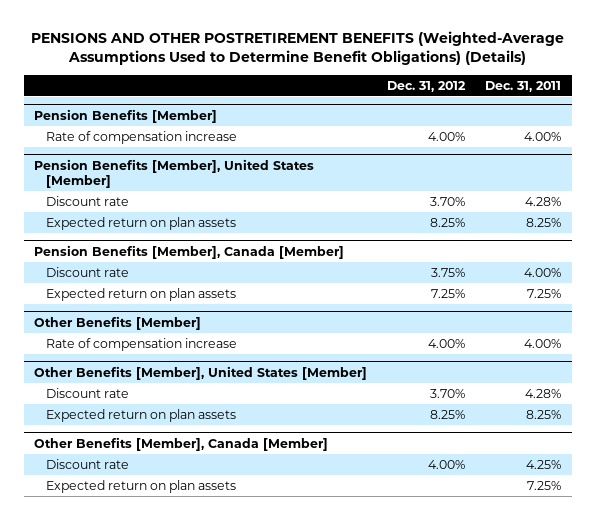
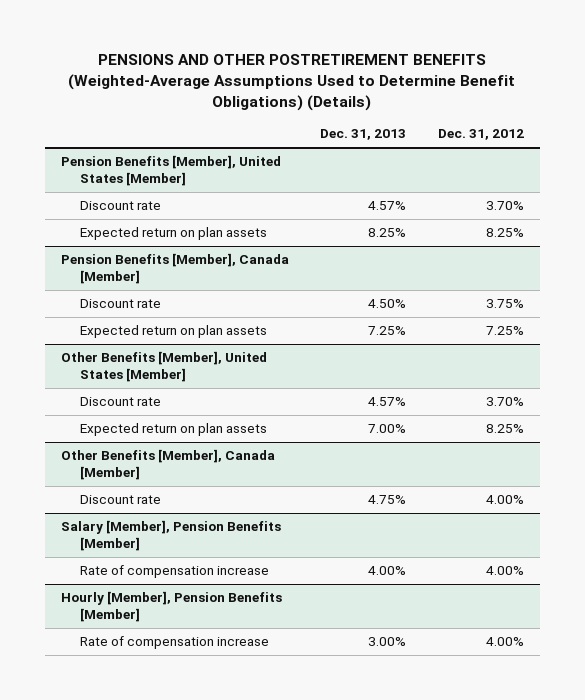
[485,80,562,92] Dec. 31, 2011 -> none
none -> [320,129,407,141] Dec. 31, 2013
[34,108,218,123] Pension Benefits [Member] -> none
[45,130,237,144] Rate of compensation increase -> none
[34,315,202,330] Other Benefits [Member] -> none
[45,337,237,351] Rate of compensation increase -> none
[45,479,236,493] Expected return on plan assets -> none
none -> [60,520,281,551] Salary [Member], Pension Benefits [Member]
none -> [80,565,270,579] Rate of compensation increase
none -> [60,591,282,622] Hourly [Member], Pension Benefits [Member]
none -> [80,636,270,650] Rate of compensation increase

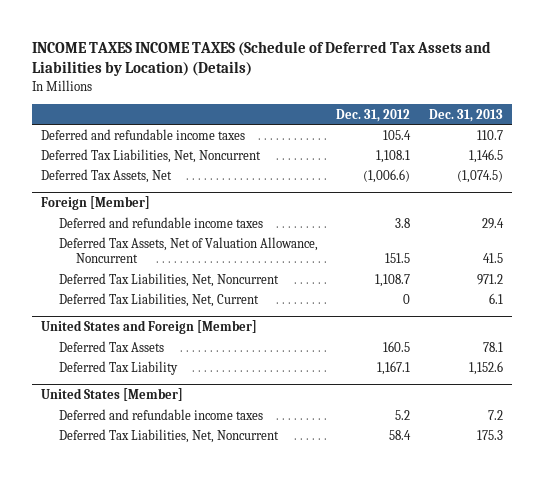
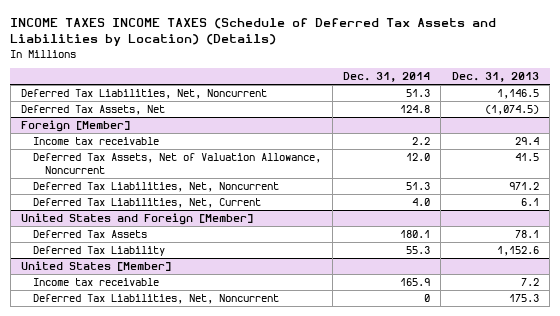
[336,108,411,122] Dec. 31, 2012 -> none
none -> [342,72,430,83] Dec. 31, 2014
[41,128,246,140] Deferred and refundable income taxes -> none
[58,216,263,228] Deferred and refundable income taxes -> [33,136,160,145] Income tax receivable
[58,408,263,420] Deferred and refundable income taxes -> [33,277,160,286] Income tax receivable

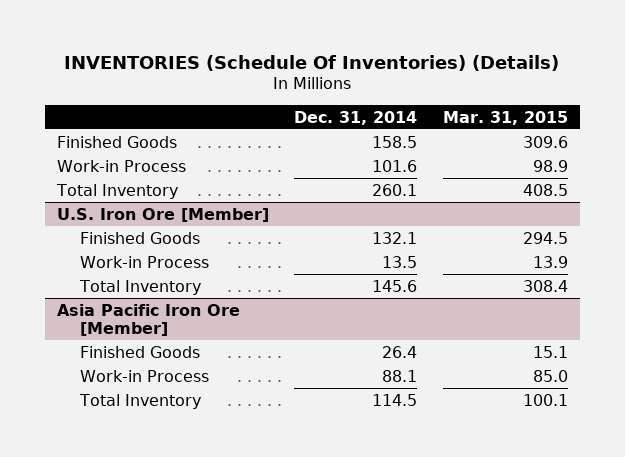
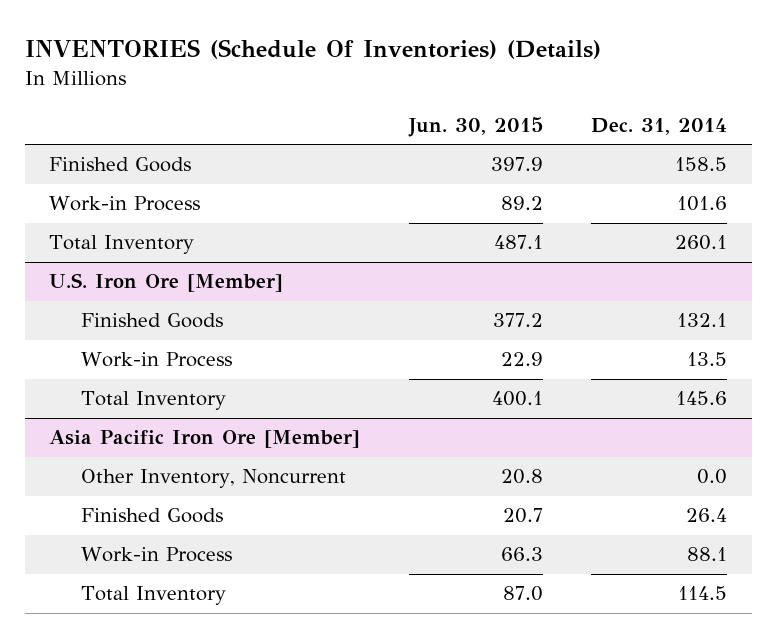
[442,110,568,125] Mar. 31, 2015 -> none
none -> [407,116,543,137] Jun. 30, 2015
none -> [80,469,346,489] Other Inventory, Noncurrent

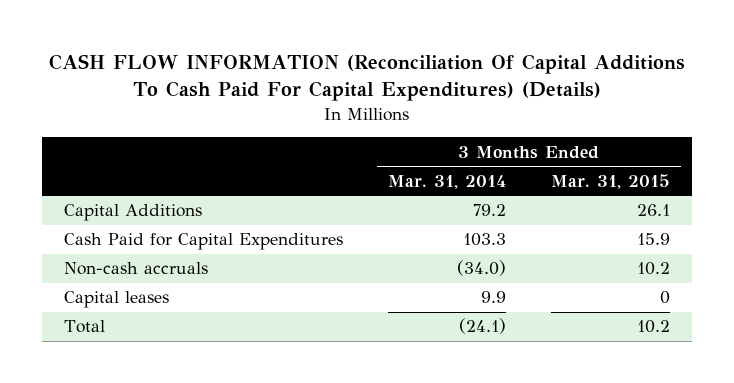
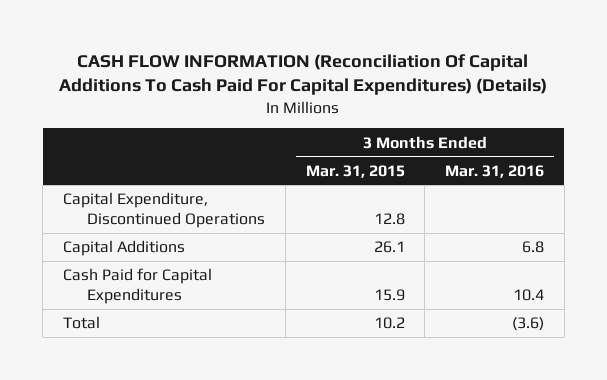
[388,174,507,189] Mar. 31, 2014 -> none
none -> [445,164,545,178] Mar. 31, 2016
none -> [62,192,266,228] Capital Expenditure, Discontinued Operations
[64,262,209,276] Non-cash accruals -> none
[64,291,170,309] Capital leases -> none

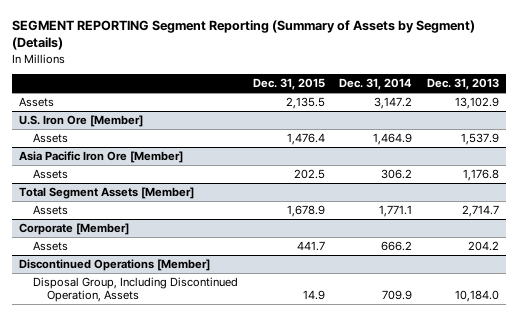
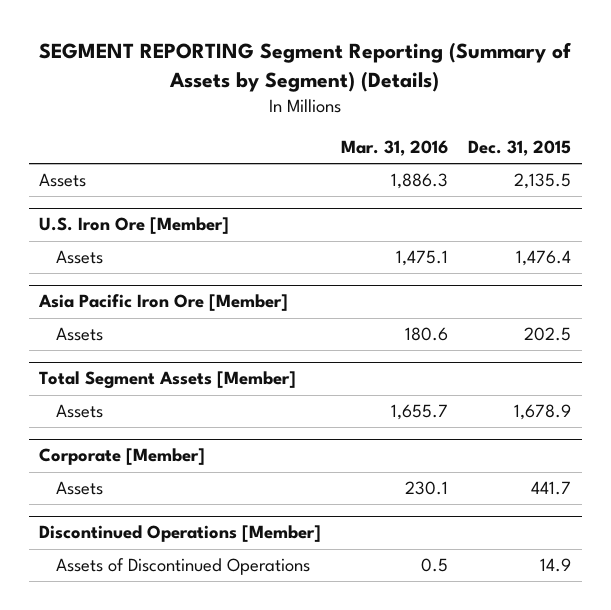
[339,78,413,91] Dec. 31, 2014 -> none
[426,78,499,91] Dec. 31, 2013 -> none
none -> [341,140,449,157] Mar. 31, 2016
[33,276,239,303] Disposal Group, Including Discontinued Operation, Assets -> [56,558,311,576] Assets of Discontinued Operations

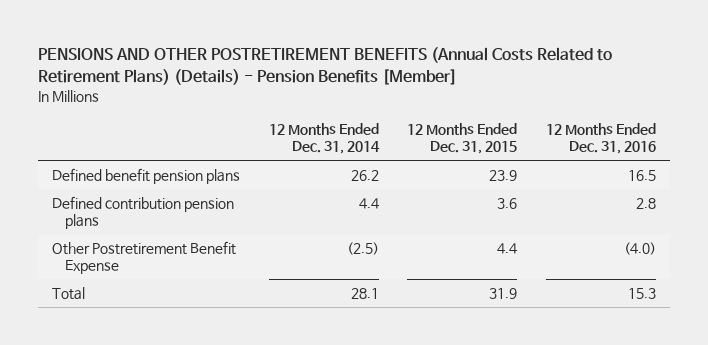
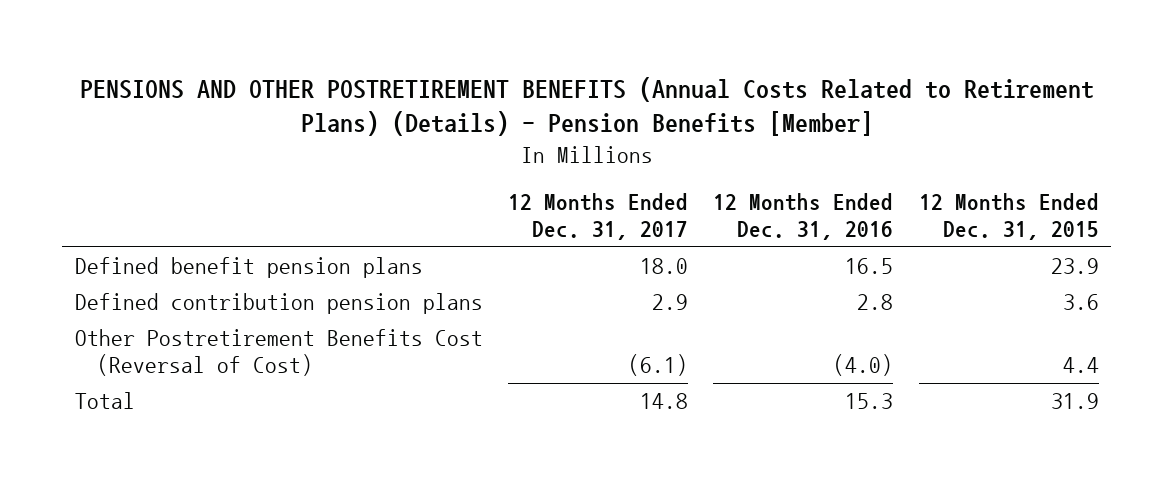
[268,123,380,155] 12 Months Ended Dec. 31, 2014 -> none
none -> [507,192,688,241] 12 Months Ended Dec. 31, 2017
[52,241,237,275] Other Postretirement Benefit Expense -> [74,328,483,377] Other Postretirement Benefits Cost (Reversal of Cost)

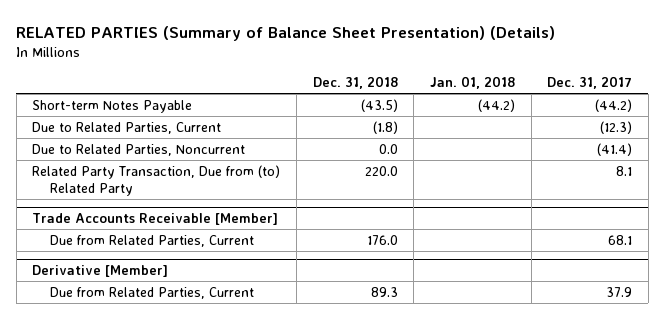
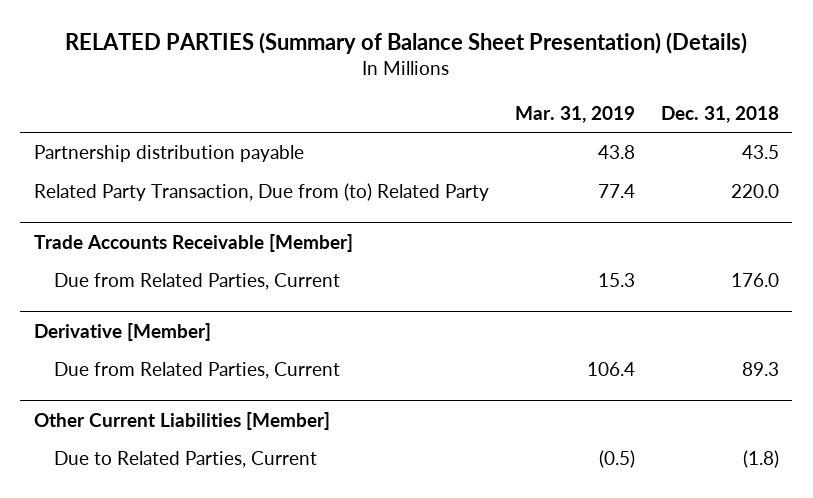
[429,76,515,90] Jan. 01, 2018 -> none
[547,76,633,90] Dec. 31, 2017 -> none
none -> [514,105,635,123] Mar. 31, 2019
[32,99,193,113] Short-term Notes Payable -> none
[32,121,222,134] Due to Related Parties, Current -> none
[32,143,246,156] Due to Related Parties, Noncurrent -> none
none -> [33,145,304,163] Partnership distribution payable
none -> [33,411,330,430] Other Current Liabilities [Member]
none -> [53,451,317,469] Due to Related Parties, Current

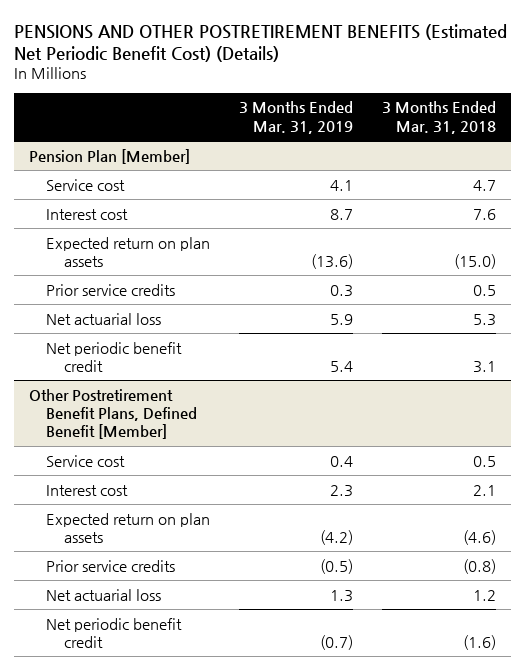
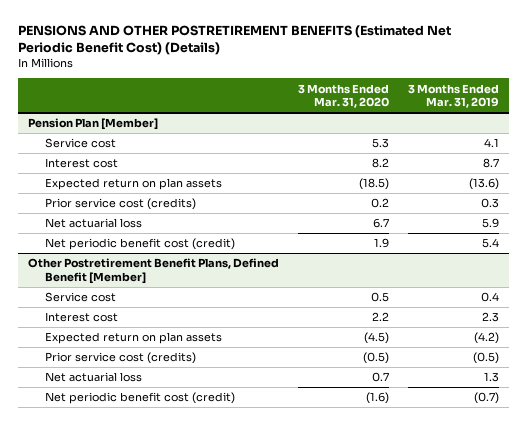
[382,101,497,134] 3 Months Ended Mar. 31, 2018 -> none
none -> [297,83,389,108] 3 Months Ended Mar. 31, 2020
[46,283,176,296] Prior service credits -> [45,198,197,211] Prior service cost (credits)
[46,341,183,372] Net periodic benefit credit -> [45,238,236,251] Net periodic benefit cost (credit)
[46,559,176,572] Prior service credits -> [45,352,197,365] Prior service cost (credits)
[46,617,183,648] Net periodic benefit credit -> [45,392,236,405] Net periodic benefit cost (credit)

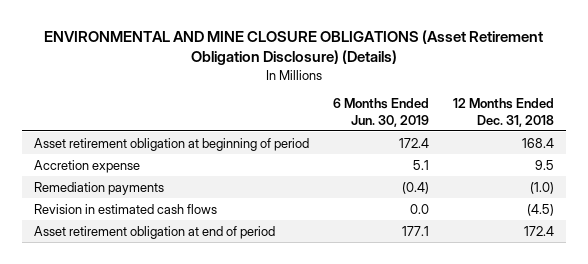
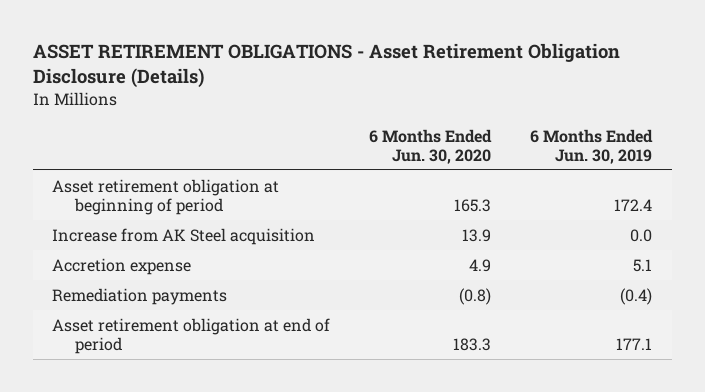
[43,29,543,66] ENVIRONMENTAL AND MINE CLOSURE OBLIGATIONS (Asset Retirement Obligation Disclosure) (Details) -> [32,42,620,88] ASSET RETIREMENT OBLIGATIONS - Asset Retirement Obligation Disclosure (Details)
[453,98,555,127] 12 Months Ended Dec. 31, 2018 -> none
none -> [369,128,493,164] 6 Months Ended Jun. 30, 2020
none -> [52,227,316,245] Increase from AK Steel acquisition
[33,203,217,214] Revision in estimated cash flows -> none

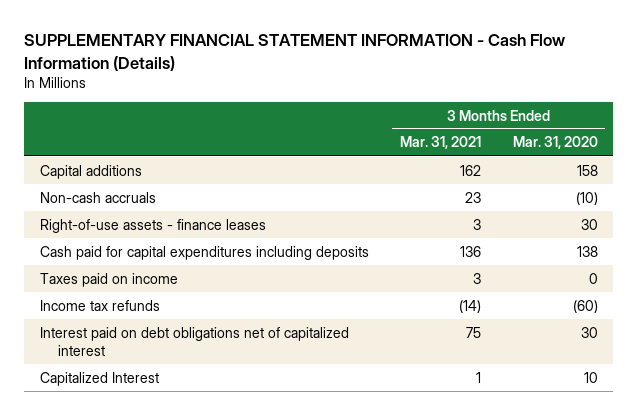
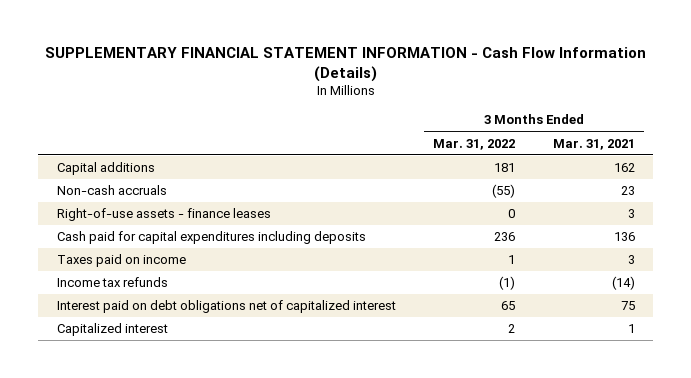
[512,136,598,150] Mar. 31, 2020 -> none
none -> [433,138,516,150] Mar. 31, 2022
[40,371,160,386] Capitalized Interest -> [56,323,168,337] Capitalized interest

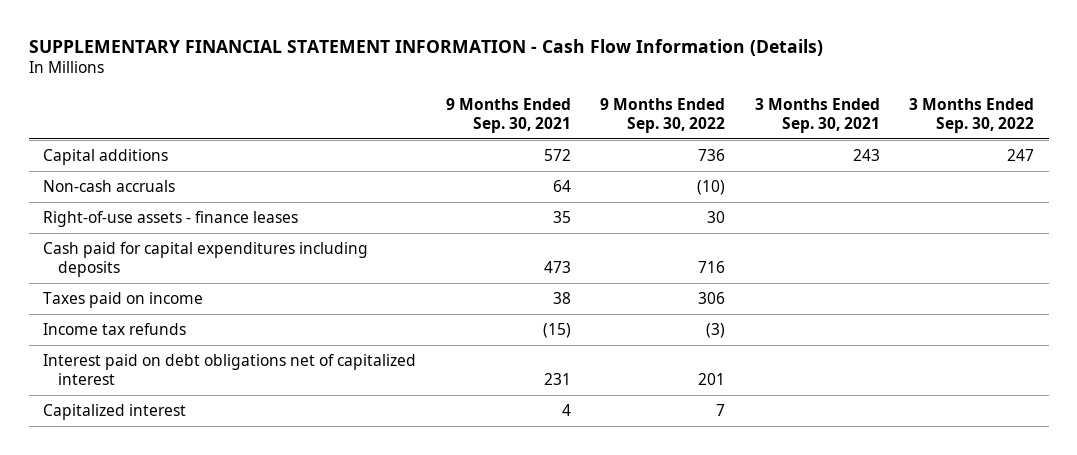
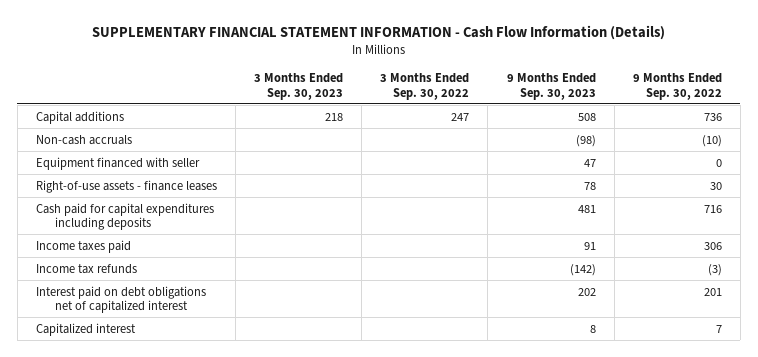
[445,97,571,133] 9 Months Ended Sep. 30, 2021 -> none
[754,97,880,133] 3 Months Ended Sep. 30, 2021 -> none
none -> [254,73,344,100] 3 Months Ended Sep. 30, 2023
none -> [506,73,596,100] 9 Months Ended Sep. 30, 2023
none -> [35,156,200,170] Equipment financed with seller
[43,291,204,308] Taxes paid on income -> [35,239,131,253] Income taxes paid

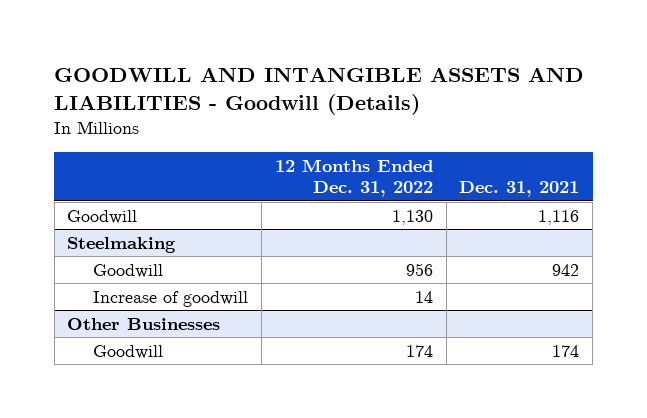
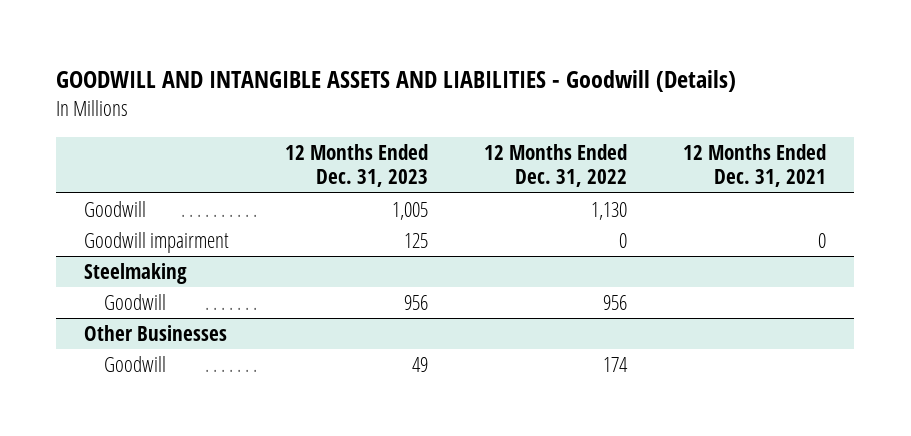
[459,181,580,198] Dec. 31, 2021 -> none
none -> [285,143,429,188] 12 Months Ended Dec. 31, 2023
none -> [683,143,827,188] 12 Months Ended Dec. 31, 2021
none -> [84,231,230,253] Goodwill impairment
[93,290,249,307] Increase of goodwill -> none

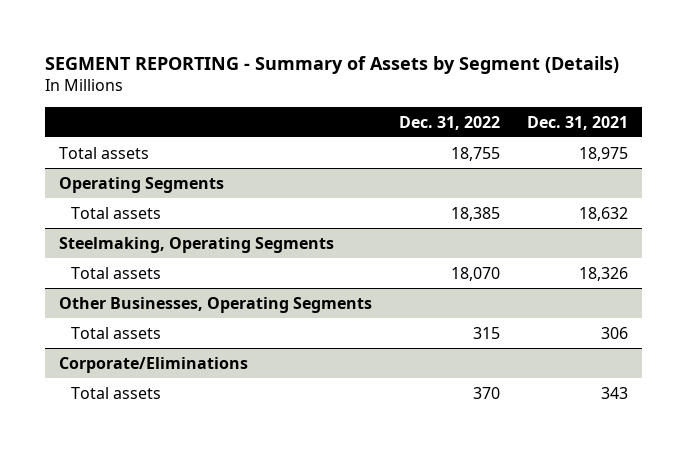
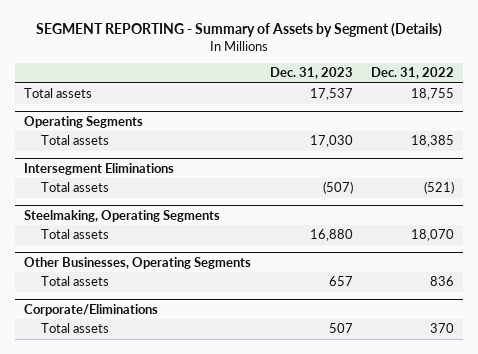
[527,115,629,130] Dec. 31, 2021 -> none
none -> [269,67,353,80] Dec. 31, 2023
none -> [24,162,175,175] Intersegment Eliminations
none -> [40,182,109,193] Total assets
[473,326,501,339] 315 -> [430,276,455,287] 836

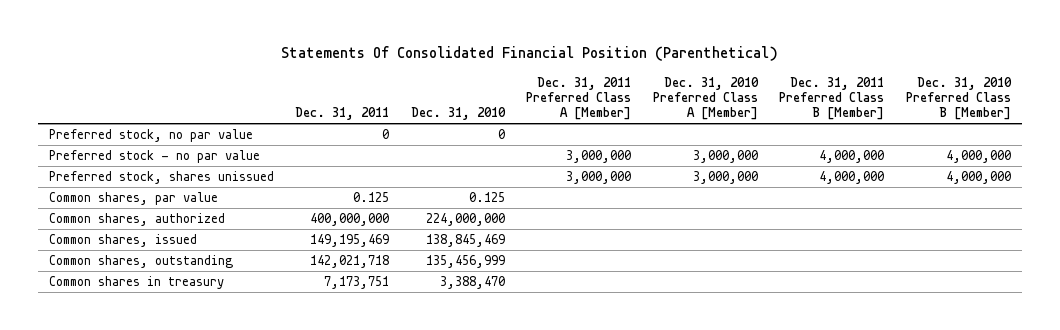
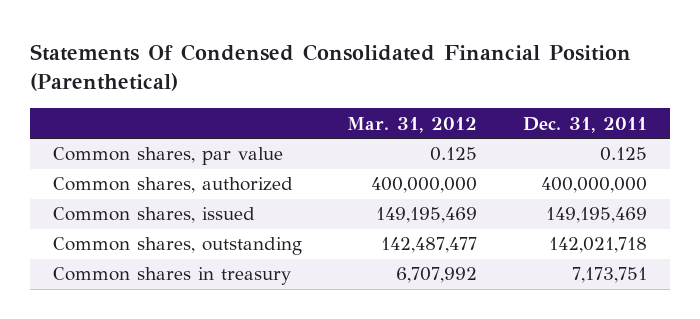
[280,46,778,62] Statements Of Consolidated Financial Position (Parenthetical) -> [29,43,631,92] Statements Of Condensed Consolidated Financial Position (Parenthetical)
[410,107,506,121] Dec. 31, 2010 -> none
[526,76,632,121] Dec. 31, 2011 Preferred Class A [Member] -> none
[652,76,759,121] Dec. 31, 2010 Preferred Class A [Member] -> none
[779,76,885,121] Dec. 31, 2011 Preferred Class B [Member] -> none
[905,76,1012,121] Dec. 31, 2010 Preferred Class B [Member] -> none
none -> [347,116,478,133] Mar. 31, 2012
[48,129,253,143] Preferred stock, no par value -> none
[48,150,260,164] Preferred stock - no par value -> none
[48,171,274,185] Preferred stock, shares unissued -> none

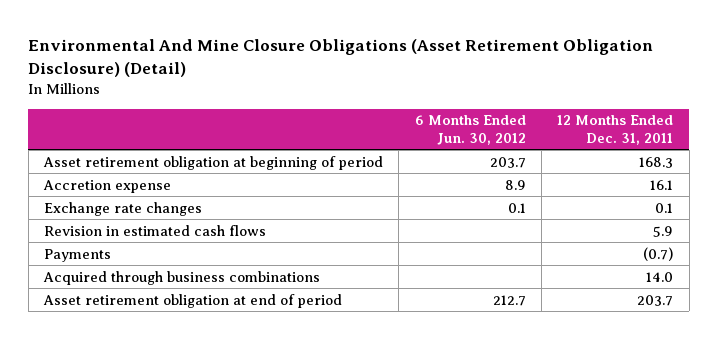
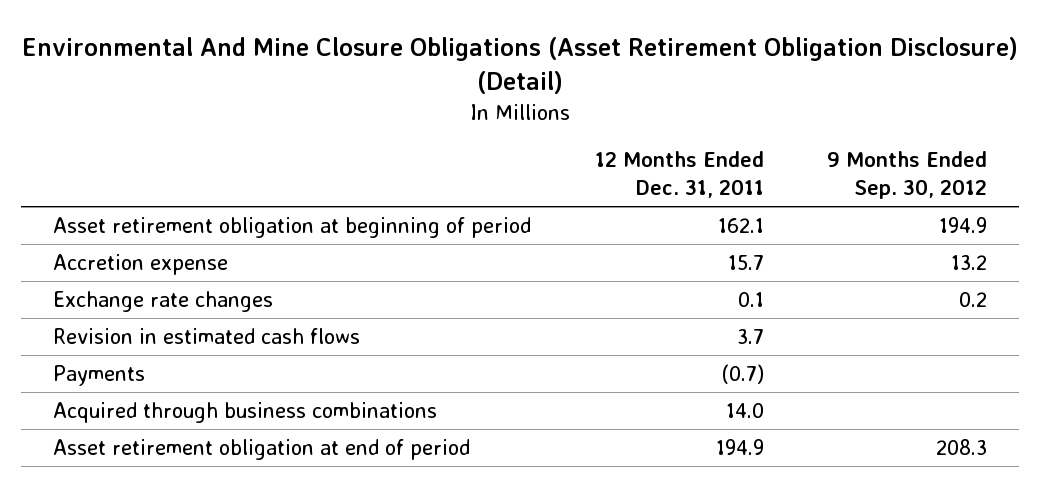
[414,115,526,145] 6 Months Ended Jun. 30, 2012 -> none
none -> [826,151,987,200] 9 Months Ended Sep. 30, 2012
[639,156,674,168] 168.3 -> [717,217,764,233] 162.1
[650,179,674,190] 16.1 -> [727,254,764,270] 15.7
[653,225,674,237] 5.9 -> [736,328,764,344] 3.7
[637,294,674,306] 203.7 -> [715,438,764,455] 194.9

